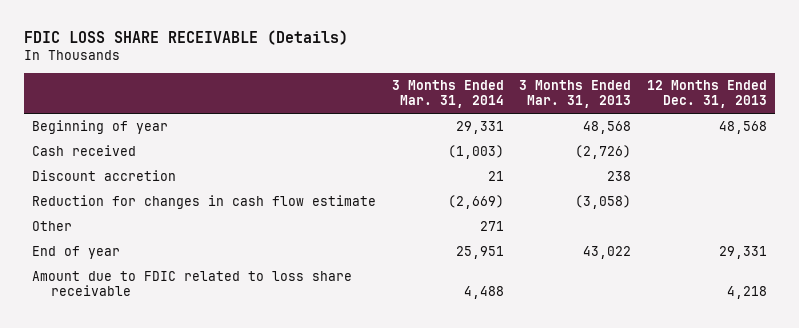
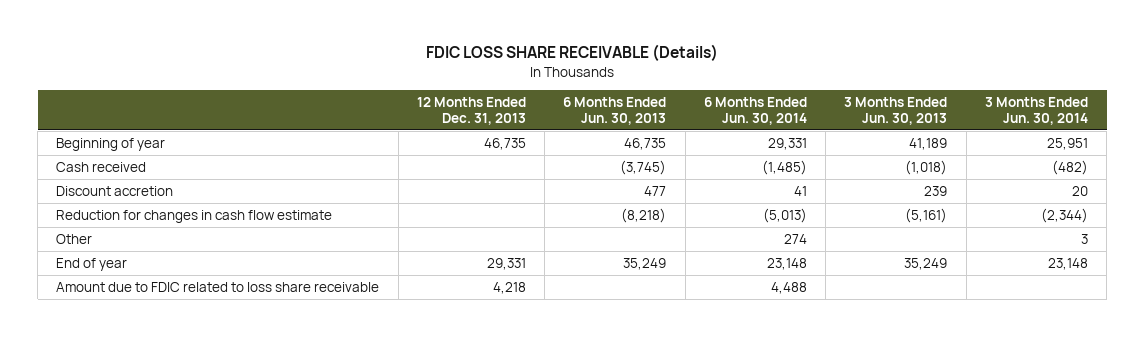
[391,79,504,109] 3 Months Ended Mar. 31, 2014 -> none
[519,79,632,109] 3 Months Ended Mar. 31, 2013 -> none
none -> [563,96,667,125] 6 Months Ended Jun. 30, 2013
none -> [703,96,807,125] 6 Months Ended Jun. 30, 2014
none -> [844,96,948,125] 3 Months Ended Jun. 30, 2013
none -> [984,96,1088,125] 3 Months Ended Jun. 30, 2014
[719,121,768,135] 48,568 -> [483,138,526,151] 46,735

